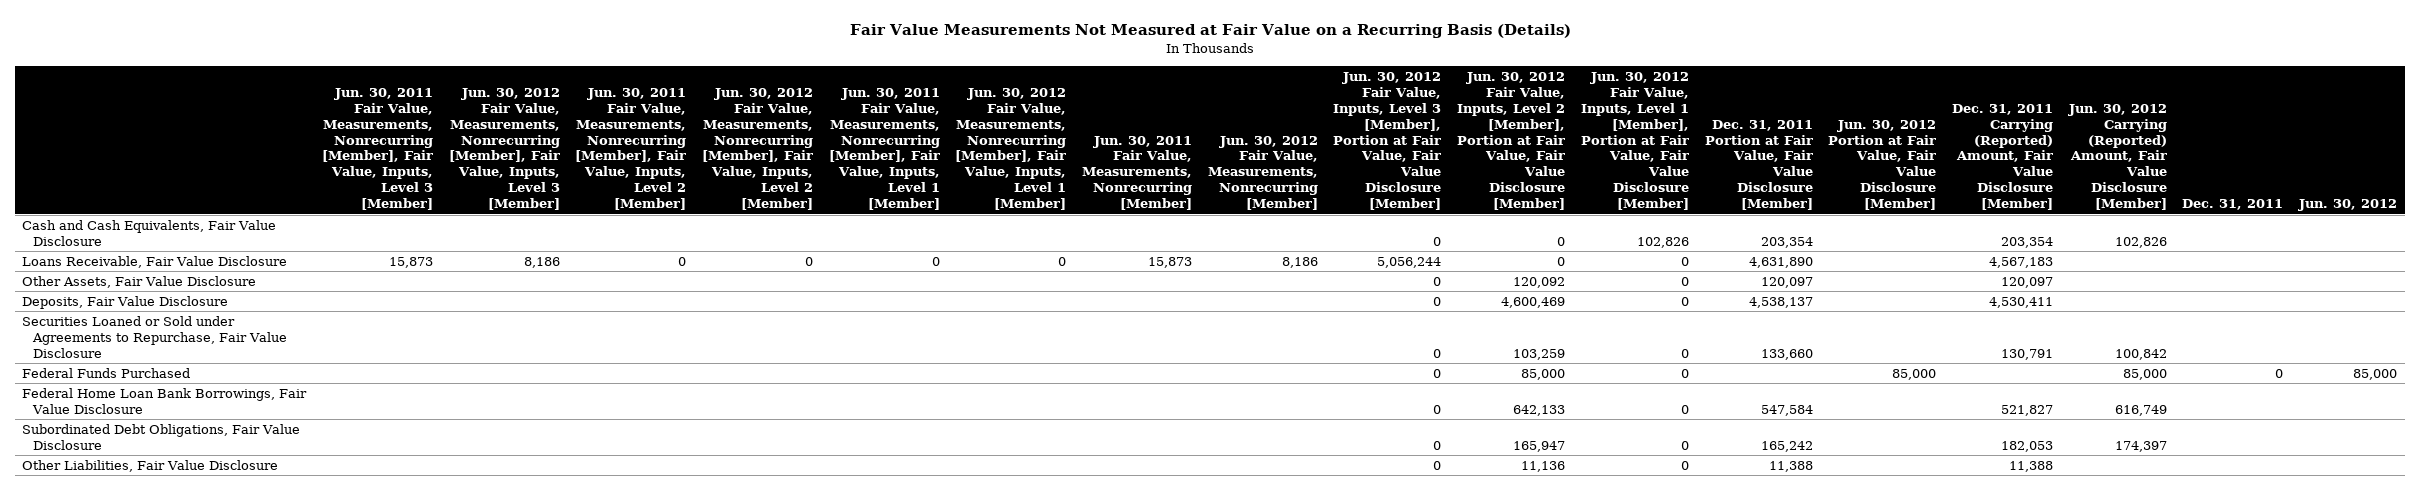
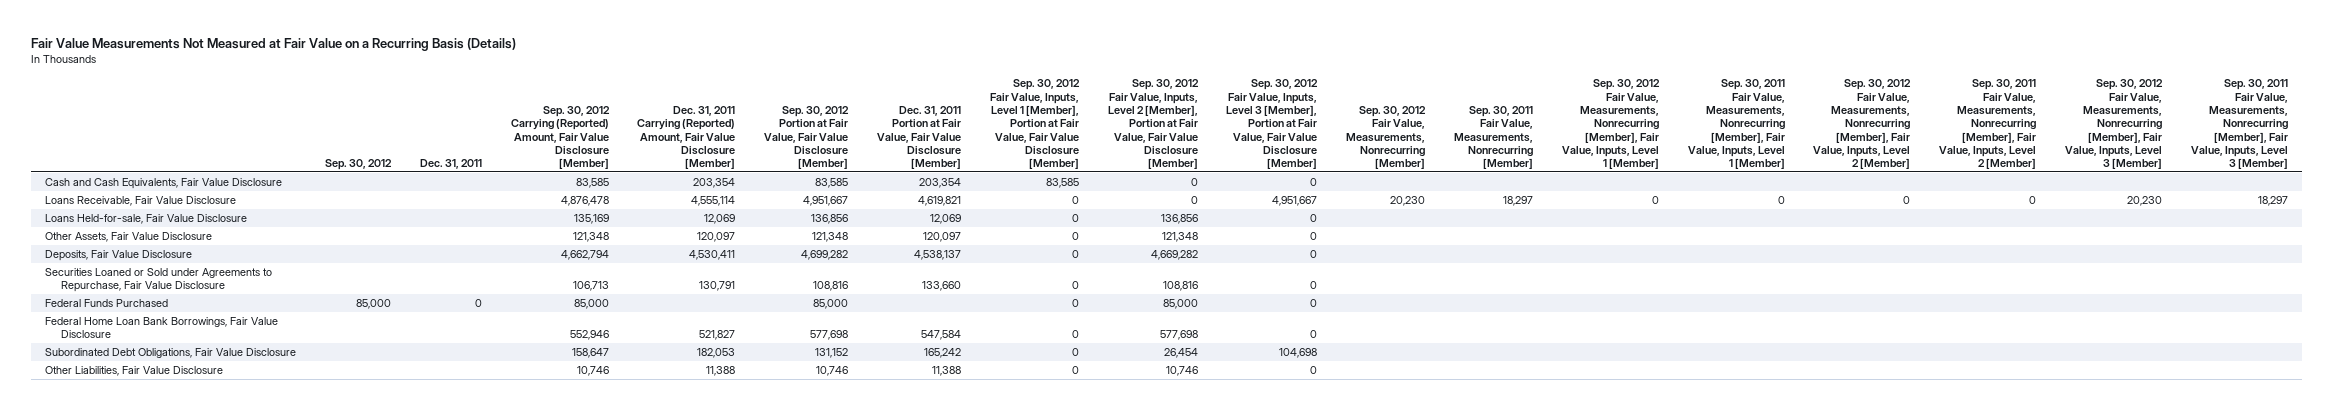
[322,87,434,211] Jun. 30, 2011 Fair Value, Measurements, Nonrecurring [Member], Fair Value, Inputs, Level 3 [Member] -> none
[448,87,560,211] Jun. 30, 2012 Fair Value, Measurements, Nonrecurring [Member], Fair Value, Inputs, Level 3 [Member] -> none
[575,87,687,211] Jun. 30, 2011 Fair Value, Measurements, Nonrecurring [Member], Fair Value, Inputs, Level 2 [Member] -> none
[702,87,814,211] Jun. 30, 2012 Fair Value, Measurements, Nonrecurring [Member], Fair Value, Inputs, Level 2 [Member] -> none
[828,87,940,211] Jun. 30, 2011 Fair Value, Measurements, Nonrecurring [Member], Fair Value, Inputs, Level 1 [Member] -> none
[955,87,1067,211] Jun. 30, 2012 Fair Value, Measurements, Nonrecurring [Member], Fair Value, Inputs, Level 1 [Member] -> none
[1082,135,1193,211] Jun. 30, 2011 Fair Value, Measurements, Nonrecurring [Member] -> none
[1207,135,1318,211] Jun. 30, 2012 Fair Value, Measurements, Nonrecurring [Member] -> none
[1333,71,1442,211] Jun. 30, 2012 Fair Value, Inputs, Level 3 [Member], Portion at Fair Value, Fair Value Disclosure [Member] -> none
[1457,71,1566,211] Jun. 30, 2012 Fair Value, Inputs, Level 2 [Member], Portion at Fair Value, Fair Value Disclosure [Member] -> none
[1580,71,1689,211] Jun. 30, 2012 Fair Value, Inputs, Level 1 [Member], Portion at Fair Value, Fair Value Disclosure [Member] -> none
[1828,119,1937,211] Jun. 30, 2012 Portion at Fair Value, Fair Value Disclosure [Member] -> none
[2067,103,2167,211] Jun. 30, 2012 Carrying (Reported) Amount, Fair Value Disclosure [Member] -> none
[2297,199,2397,212] Jun. 30, 2012 -> none
none -> [324,159,392,171] Sep. 30, 2012
none -> [510,106,610,170] Sep. 30, 2012 Carrying (Reported) Amount, Fair Value Disclosure [Member]
none -> [764,106,850,170] Sep. 30, 2012 Portion at Fair Value, Fair Value Disclosure [Member]
none -> [989,79,1080,170] Sep. 30, 2012 Fair Value, Inputs, Level 1 [Member], Portion at Fair Value, Fair Value Disclosure [Member]
none -> [1107,79,1199,170] Sep. 30, 2012 Fair Value, Inputs, Level 2 [Member], Portion at Fair Value, Fair Value Disclosure [Member]
none -> [1226,79,1319,170] Sep. 30, 2012 Fair Value, Inputs, Level 3 [Member], Portion at Fair Value, Fair Value Disclosure [Member]
none -> [1346,106,1427,170] Sep. 30, 2012 Fair Value, Measurements, Nonrecurring [Member]
none -> [1453,106,1533,170] Sep. 30, 2011 Fair Value, Measurements, Nonrecurring [Member]
none -> [1561,79,1660,170] Sep. 30, 2012 Fair Value, Measurements, Nonrecurring [Member], Fair Value, Inputs, Level 1 [Member]
none -> [1687,79,1785,170] Sep. 30, 2011 Fair Value, Measurements, Nonrecurring [Member], Fair Value, Inputs, Level 1 [Member]
none -> [1813,79,1912,170] Sep. 30, 2012 Fair Value, Measurements, Nonrecurring [Member], Fair Value, Inputs, Level 2 [Member]
none -> [1939,79,2037,170] Sep. 30, 2011 Fair Value, Measurements, Nonrecurring [Member], Fair Value, Inputs, Level 2 [Member]
none -> [2064,79,2163,170] Sep. 30, 2012 Fair Value, Measurements, Nonrecurring [Member], Fair Value, Inputs, Level 3 [Member]
none -> [2190,79,2288,170] Sep. 30, 2011 Fair Value, Measurements, Nonrecurring [Member], Fair Value, Inputs, Level 3 [Member]
[1748,256,1813,268] 4,631,890 -> [917,195,961,206] 4,619,821
[1988,256,2053,268] 4,567,183 -> [691,195,736,206] 4,555,114
none -> [45,213,248,224] Loans Held-for-sale, Fair Value Disclosure

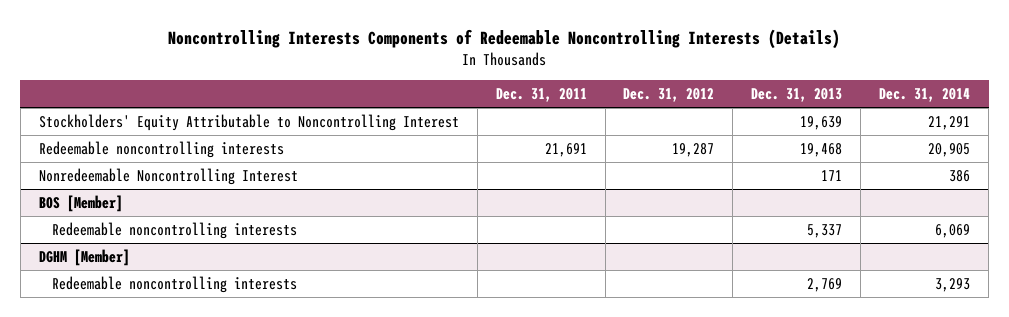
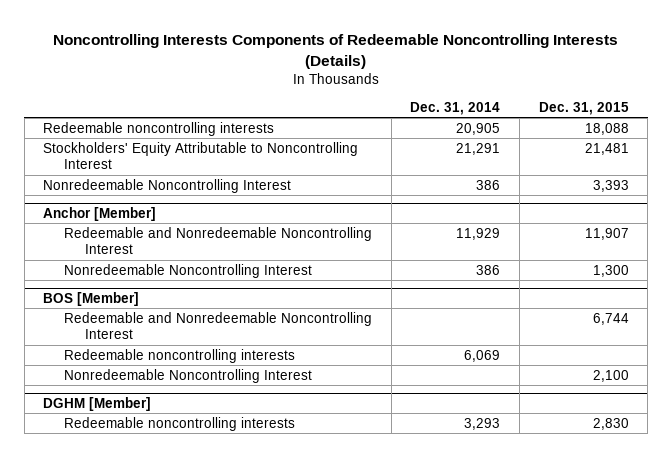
[495,88,587,103] Dec. 31, 2011 -> none
[623,88,715,103] Dec. 31, 2012 -> none
[751,88,843,103] Dec. 31, 2013 -> none
none -> [538,101,629,115] Dec. 31, 2015
[38,113,459,131] Stockholders' Equity Attributable to Noncontrolling Interest -> [43,141,359,170] Stockholders' Equity Attributable to Noncontrolling Interest
none -> [43,206,157,221] Anchor [Member]
none -> [64,226,373,255] Redeemable and Nonredeemable Noncontrolling Interest
none -> [64,263,313,278] Nonredeemable Noncontrolling Interest
none -> [64,311,373,340] Redeemable and Nonredeemable Noncontrolling Interest
none -> [64,368,313,383] Nonredeemable Noncontrolling Interest

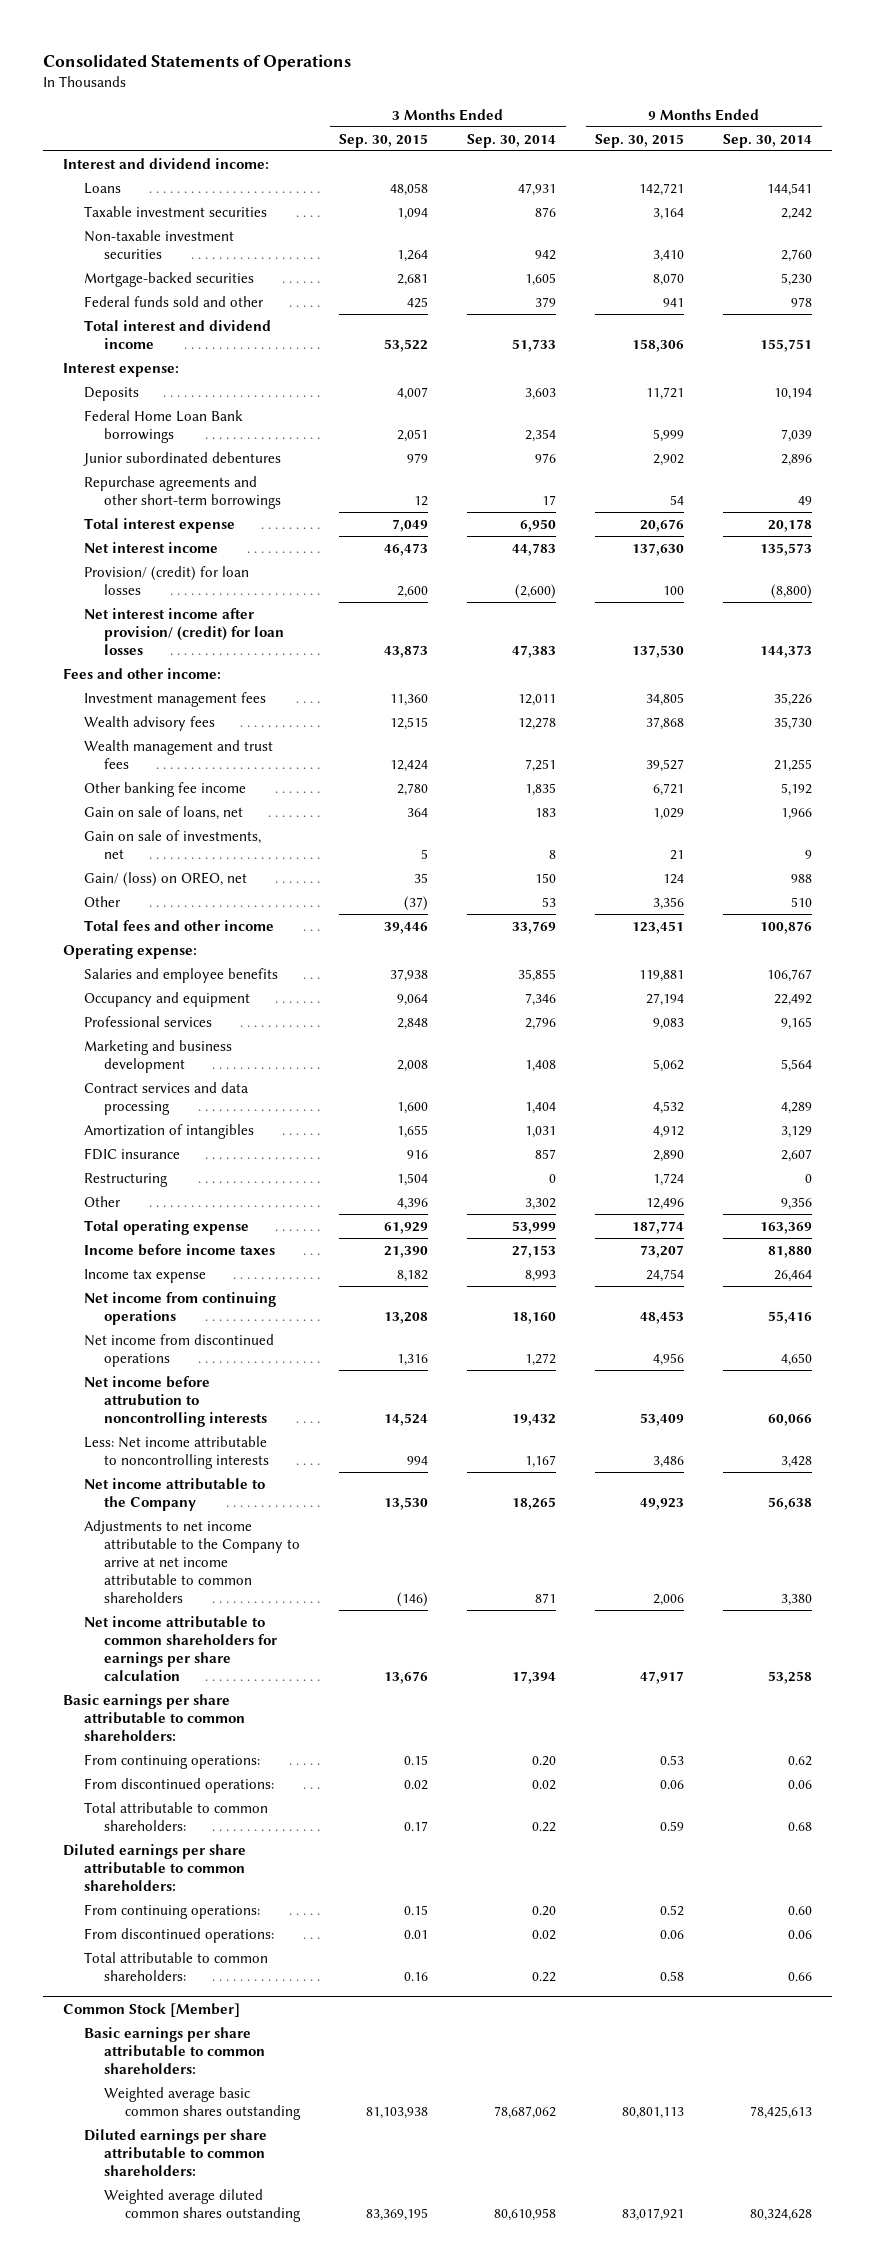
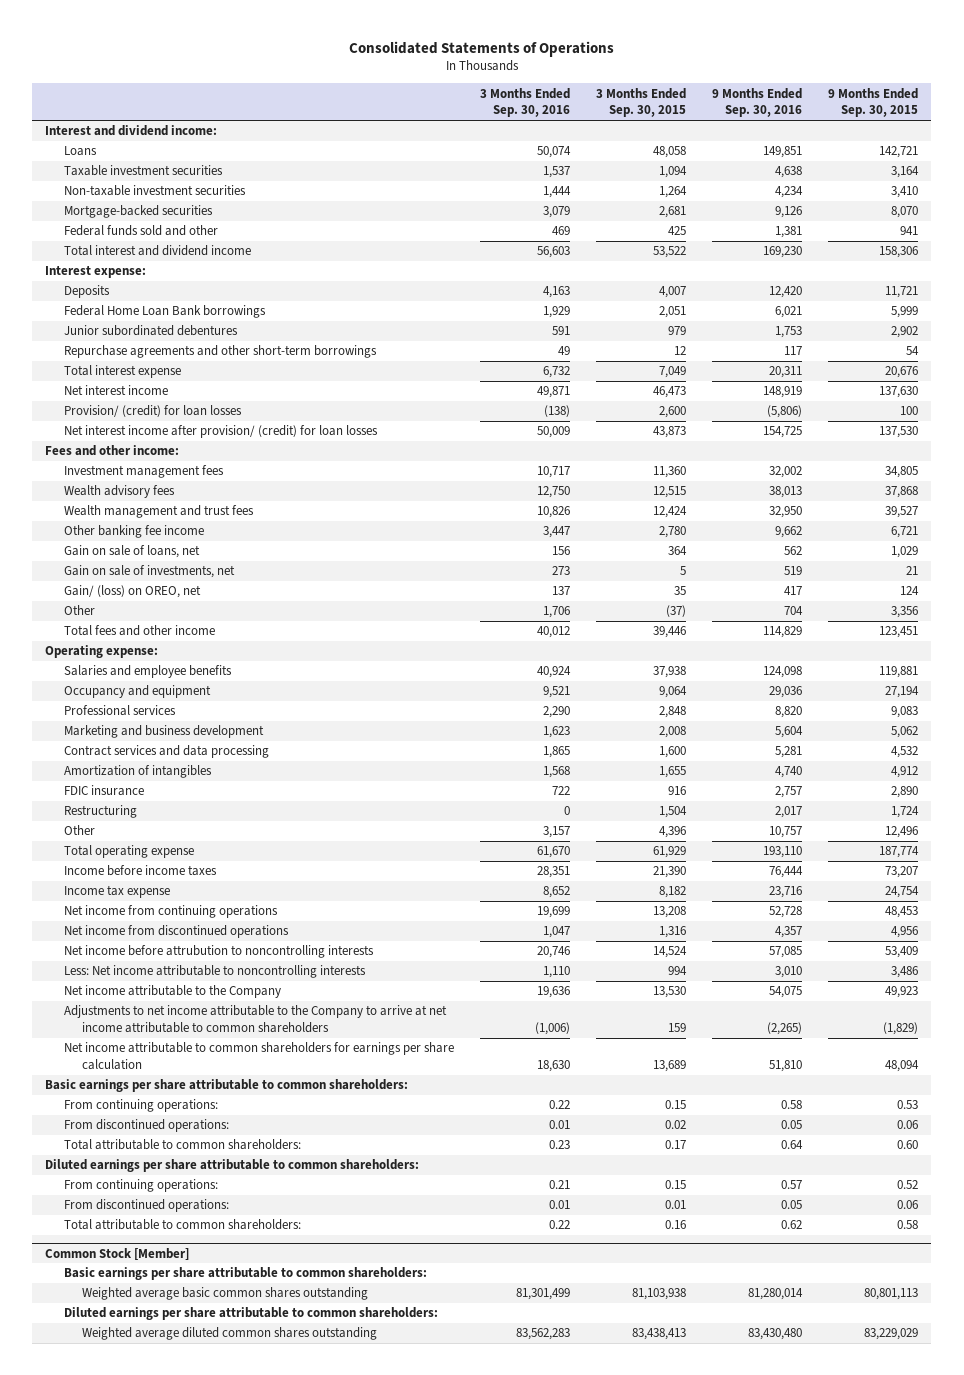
[467,133,557,148] Sep. 30, 2014 -> none
[723,133,813,148] Sep. 30, 2014 -> none
none -> [479,87,570,118] 3 Months Ended Sep. 30, 2016
none -> [712,87,803,118] 9 Months Ended Sep. 30, 2016
[397,1591,429,1607] (146) -> [668,1022,687,1032] 159
[653,1593,685,1606] 2,006 -> [883,1021,919,1035] (1,829)
[384,1670,429,1684] 13,676 -> [653,1059,687,1072] 13,689
[640,1670,685,1684] 47,917 -> [885,1059,920,1072] 48,094
[660,1820,685,1831] 0.59 -> [897,1140,919,1150] 0.60
[366,2207,429,2221] 83,369,195 -> [632,1328,687,1341] 83,438,413
[622,2207,685,2221] 83,017,921 -> [864,1328,919,1341] 83,229,029

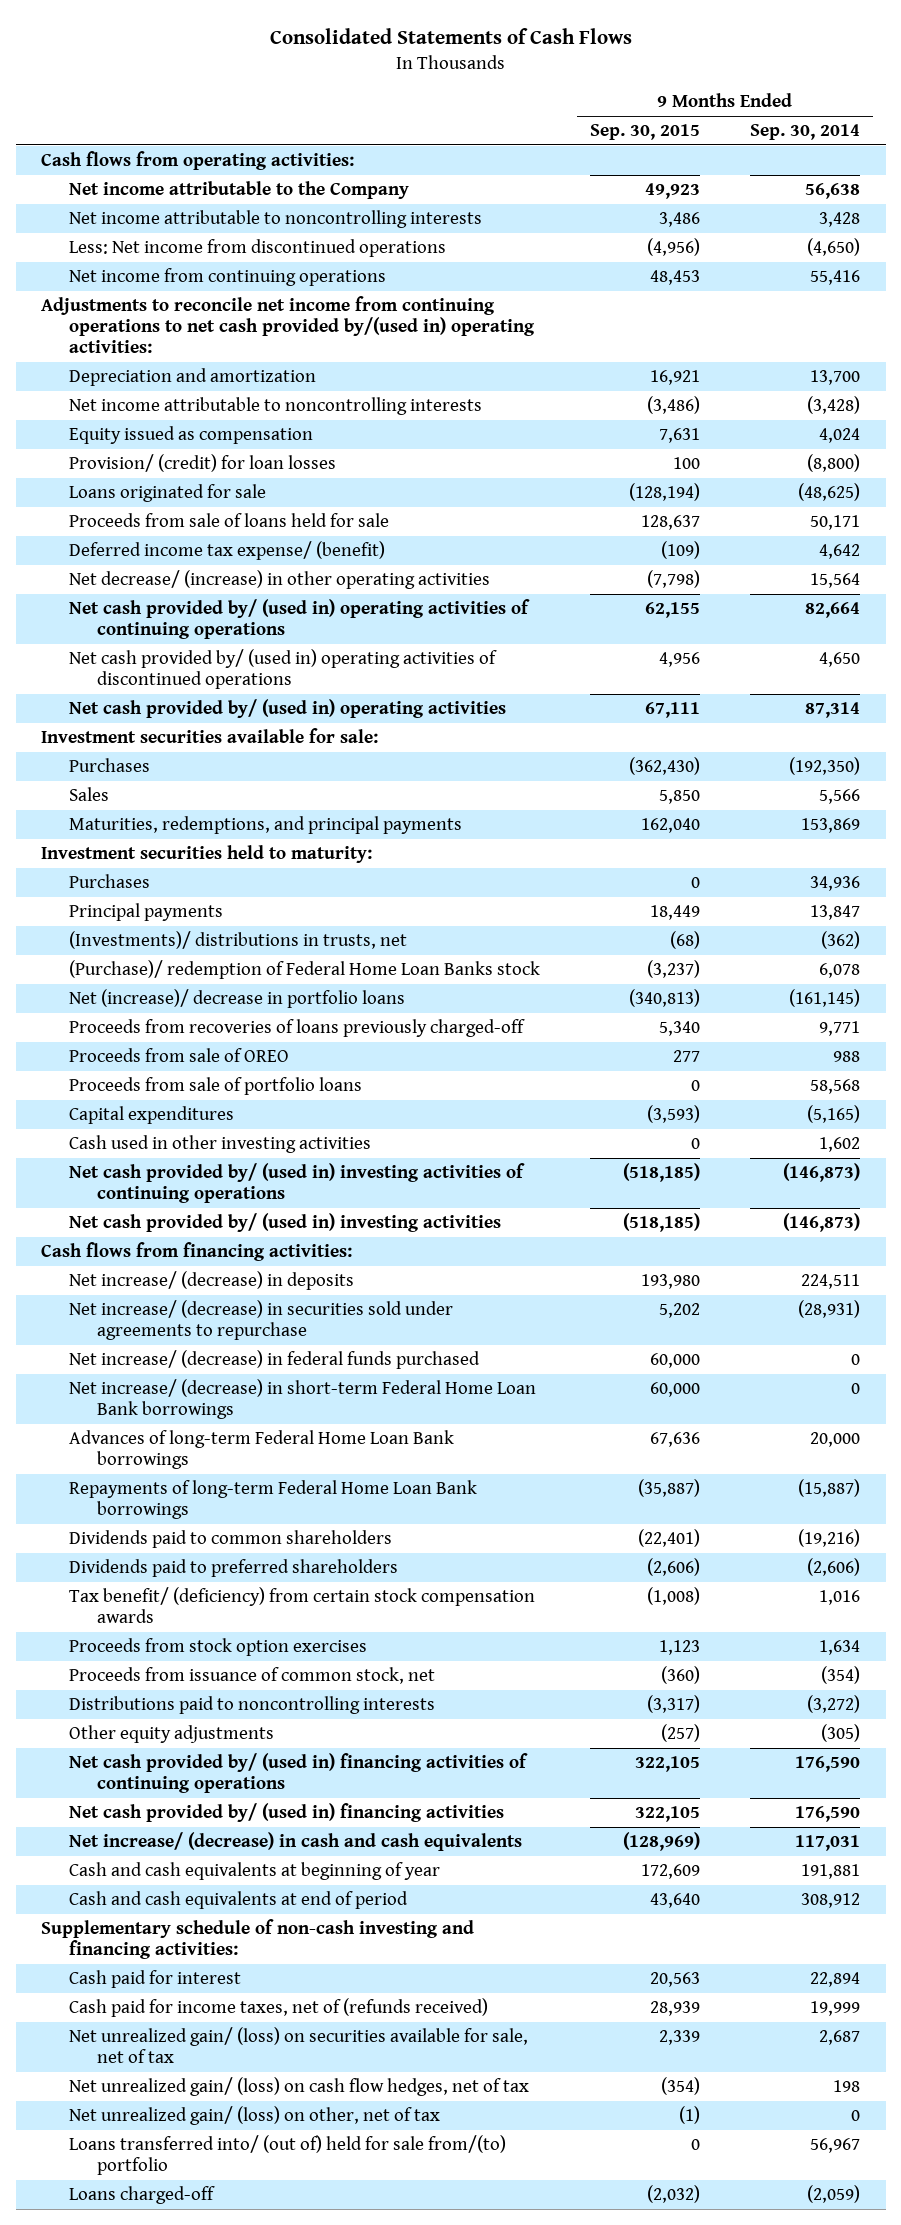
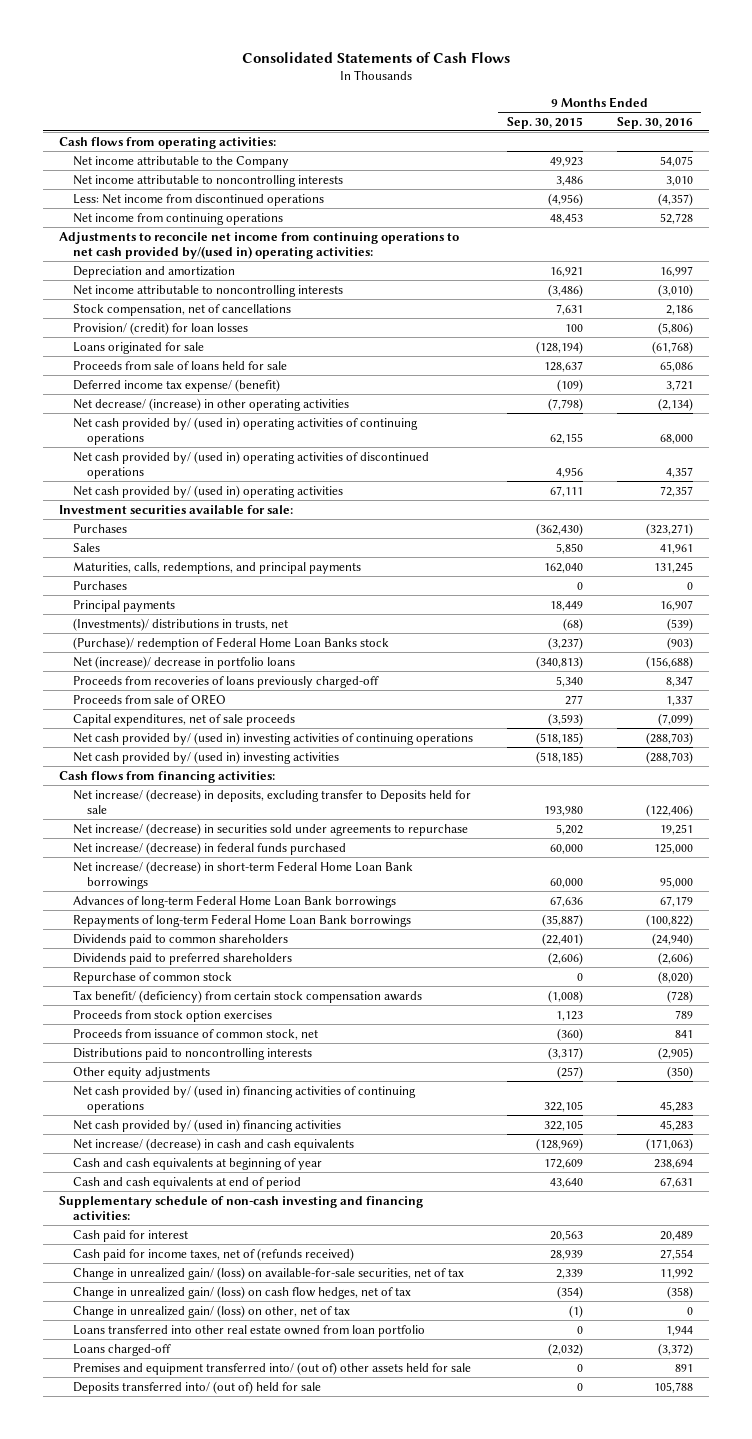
[750,124,861,141] Sep. 30, 2014 -> none
none -> [616,116,693,129] Sep. 30, 2016
[68,426,313,445] Equity issued as compensation -> [73,303,292,316] Stock compensation, net of cancellations
[40,845,372,864] Investment securities held to maturity: -> none
[68,816,462,835] Maturities, redemptions, and principal payments -> [73,561,362,574] Maturities, calls, redemptions, and principal payments
[68,1077,362,1096] Proceeds from sale of portfolio loans -> none
[68,1135,371,1154] Cash used in other investing activities -> none
[68,1106,234,1125] Capital expenditures -> [73,713,296,726] Capital expenditures, net of sale proceeds
[68,1271,354,1291] Net increase/ (decrease) in deposits -> [73,788,472,815] Net increase/ (decrease) in deposits, excluding transfer to Deposits held for sale
none -> [73,971,233,984] Repurchase of common stock
[68,2135,506,2176] Loans transferred into/ (out of) held for sale from/(to) portfolio -> none
[68,2027,528,2064] Net unrealized gain/ (loss) on securities available for sale, net of tax -> [73,1266,465,1280] Change in unrealized gain/ (loss) on available-for-sale securities, net of tax
[68,2077,529,2097] Net unrealized gain/ (loss) on cash flow hedges, net of tax -> [73,1285,412,1299] Change in unrealized gain/ (loss) on cash flow hedges, net of tax
[68,2106,440,2126] Net unrealized gain/ (loss) on other, net of tax -> [73,1304,351,1318] Change in unrealized gain/ (loss) on other, net of tax
none -> [73,1324,426,1337] Loans transferred into other real estate owned from loan portfolio
none -> [73,1361,472,1375] Premises and equipment transferred into/ (out of) other assets held for sale
none -> [73,1380,322,1394] Deposits transferred into/ (out of) held for sale

